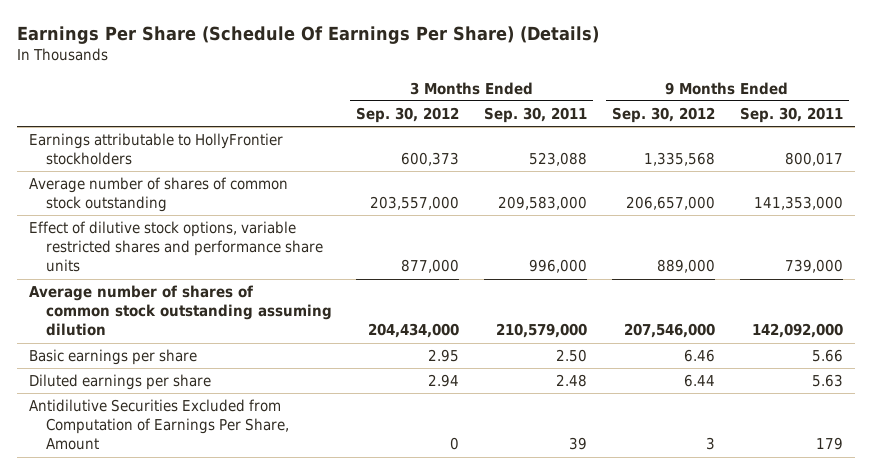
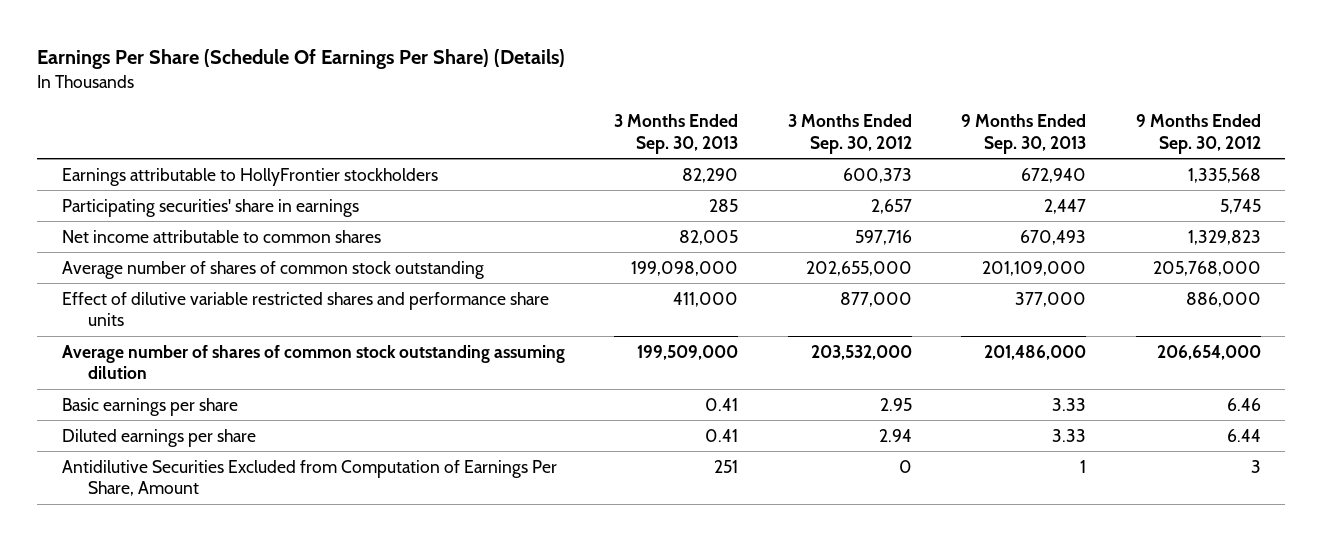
[484,107,588,124] Sep. 30, 2011 -> none
[739,107,843,124] Sep. 30, 2011 -> none
none -> [614,114,739,154] 3 Months Ended Sep. 30, 2013
none -> [961,114,1087,154] 9 Months Ended Sep. 30, 2013
none -> [62,198,360,217] Participating securities' share in earnings
none -> [62,229,382,243] Net income attributable to common shares
[370,196,460,211] 203,557,000 -> [805,260,912,276] 202,655,000
[625,196,715,211] 206,657,000 -> [1152,260,1261,276] 205,768,000
[29,221,323,273] Effect of dilutive stock options, variable restricted shares and performance share units -> [62,291,550,327] Effect of dilutive variable restricted shares and performance share units
[656,259,715,274] 889,000 -> [1185,291,1261,307] 886,000
[368,323,460,339] 204,434,000 -> [810,344,912,360] 203,532,000
[623,323,715,339] 207,546,000 -> [1156,344,1261,360] 206,654,000

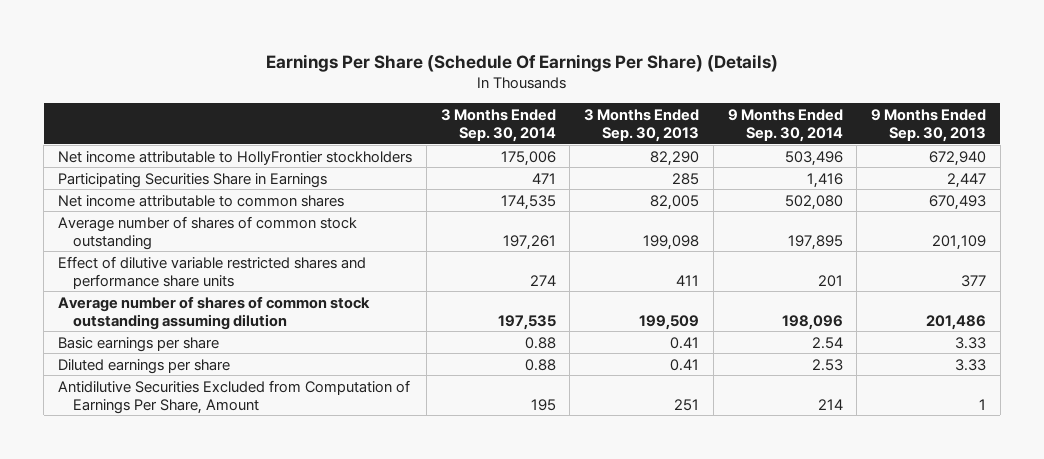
[787,114,912,154] 3 Months Ended Sep. 30, 2012 -> none
[1135,114,1261,154] 9 Months Ended Sep. 30, 2012 -> none
none -> [440,109,556,142] 3 Months Ended Sep. 30, 2014
none -> [727,109,843,142] 9 Months Ended Sep. 30, 2014
[62,167,439,186] Earnings attributable to HollyFrontier stockholders -> [58,150,413,165] Net income attributable to HollyFrontier stockholders
[62,198,360,217] Participating securities' share in earnings -> [58,172,328,188] Participating Securities Share in Earnings
[631,260,739,276] 199,098,000 -> [643,234,700,250] 199,098
[982,260,1087,276] 201,109,000 -> [932,234,987,250] 201,109
[673,291,739,307] 411,000 -> [676,274,700,286] 411
[1015,291,1087,307] 377,000 -> [961,274,987,287] 377
[637,344,739,360] 199,509,000 -> [639,314,700,330] 199,509
[984,344,1087,360] 201,486,000 -> [926,314,987,330] 201,486

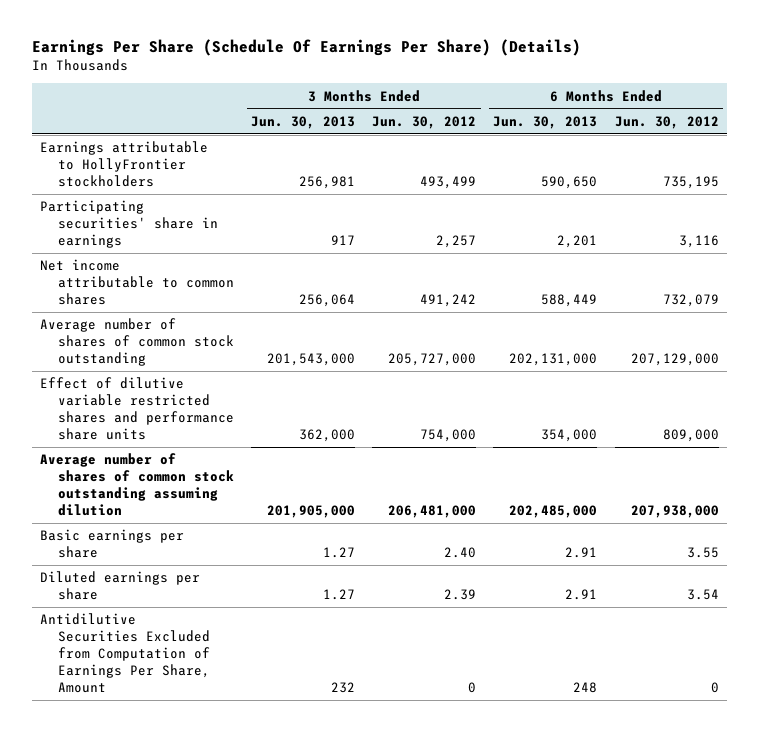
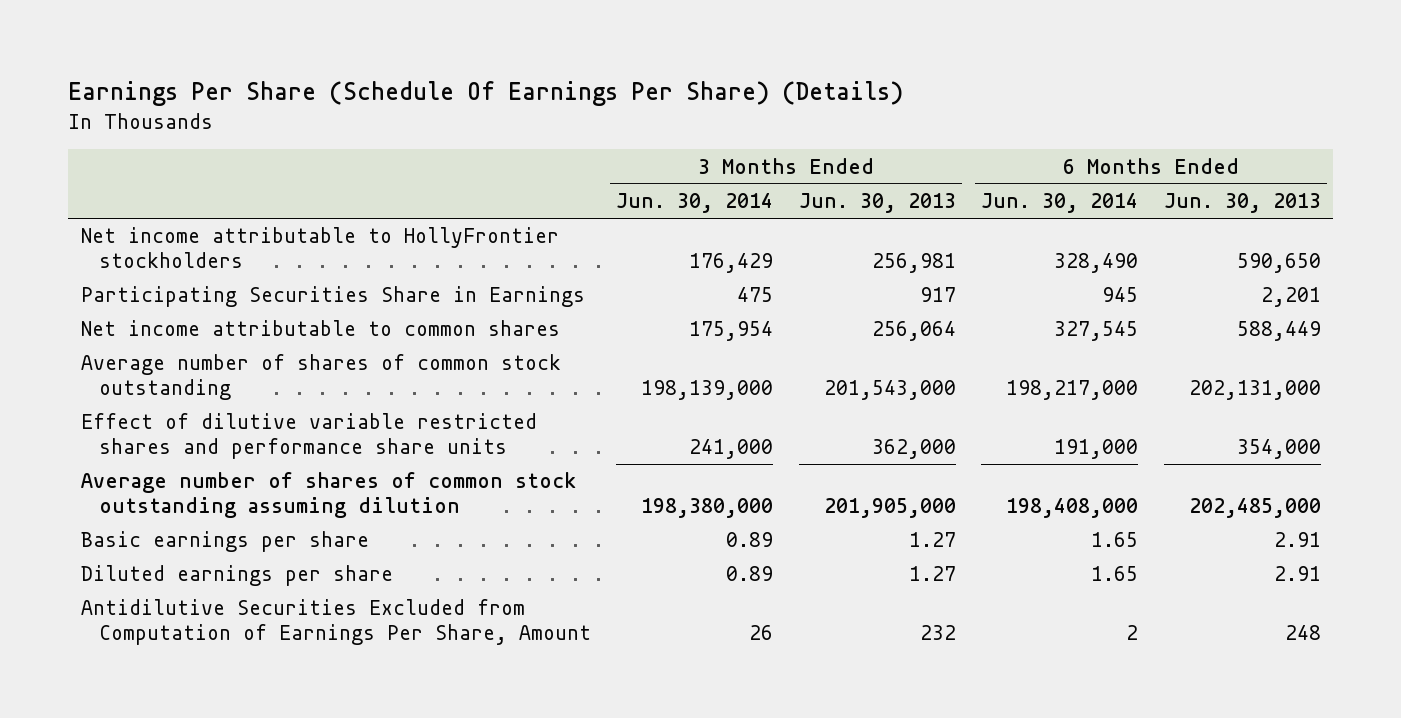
[372,115,477,129] Jun. 30, 2012 -> none
[614,115,719,129] Jun. 30, 2012 -> none
none -> [616,193,774,214] Jun. 30, 2014
none -> [981,193,1139,214] Jun. 30, 2014
[40,141,209,188] Earnings attributable to HollyFrontier stockholders -> [80,227,559,268] Net income attributable to HollyFrontier stockholders
[40,200,218,249] Participating securities' share in earnings -> [80,286,585,308] Participating Securities Share in Earnings

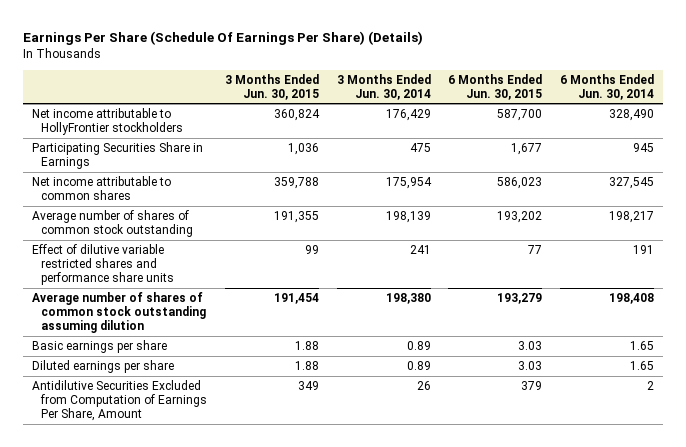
[798,193,956,214] Jun. 30, 2013 -> none
[1163,193,1321,214] Jun. 30, 2013 -> none
none -> [225,73,320,100] 3 Months Ended Jun. 30, 2015
none -> [448,73,543,100] 6 Months Ended Jun. 30, 2015
[641,379,774,400] 198,139,000 -> [385,211,431,224] 198,139
[1006,379,1139,400] 198,217,000 -> [608,211,654,224] 198,217
[689,438,774,459] 241,000 -> [409,245,431,255] 241
[1054,438,1139,459] 191,000 -> [632,245,654,255] 191
[641,497,774,518] 198,380,000 -> [385,293,431,305] 198,380
[1006,497,1139,518] 198,408,000 -> [608,293,654,305] 198,408

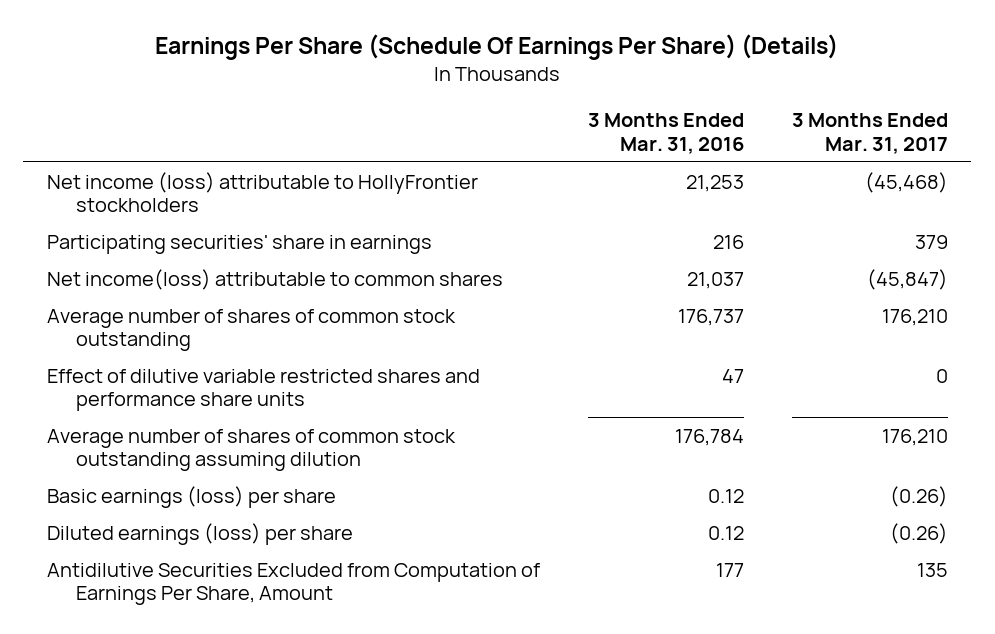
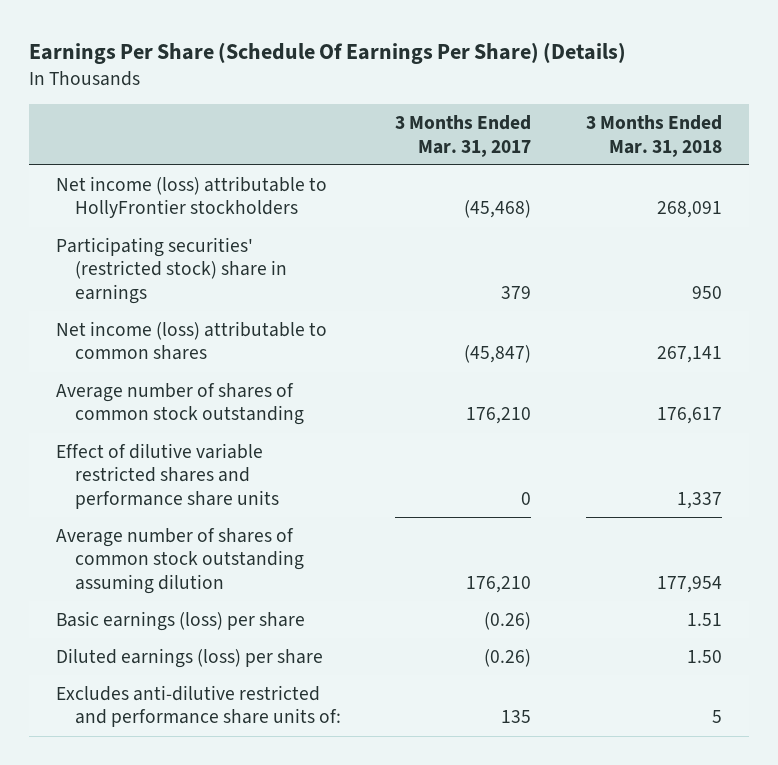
[587,113,744,154] 3 Months Ended Mar. 31, 2016 -> none
none -> [585,115,722,157] 3 Months Ended Mar. 31, 2018
[47,234,433,254] Participating securities' share in earnings -> [56,236,288,305] Participating securities' (restricted stock) share in earnings
[47,268,504,290] Net income(loss) attributable to common shares -> [56,320,328,361] Net income (loss) attributable to common shares
[47,562,541,606] Antidilutive Securities Excluded from Computation of Earnings Per Share, Amount -> [56,684,342,728] Excludes anti-dilutive restricted and performance share units of:

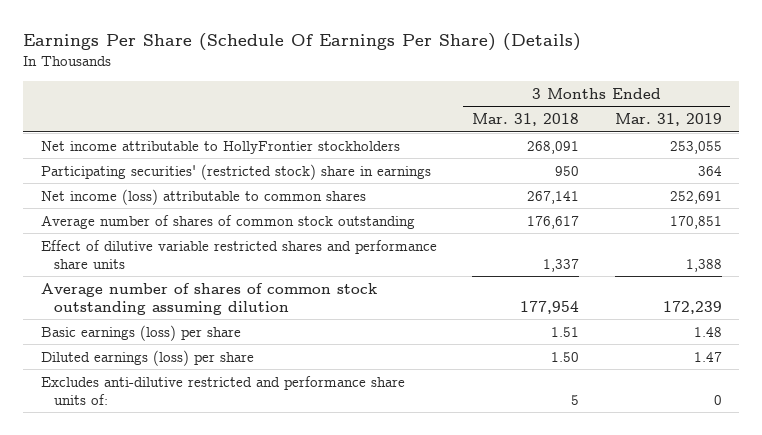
[395,115,532,157] 3 Months Ended Mar. 31, 2017 -> none
none -> [614,113,722,127] Mar. 31, 2019
[56,175,328,219] Net income (loss) attributable to HollyFrontier stockholders -> [40,140,400,154] Net income attributable to HollyFrontier stockholders

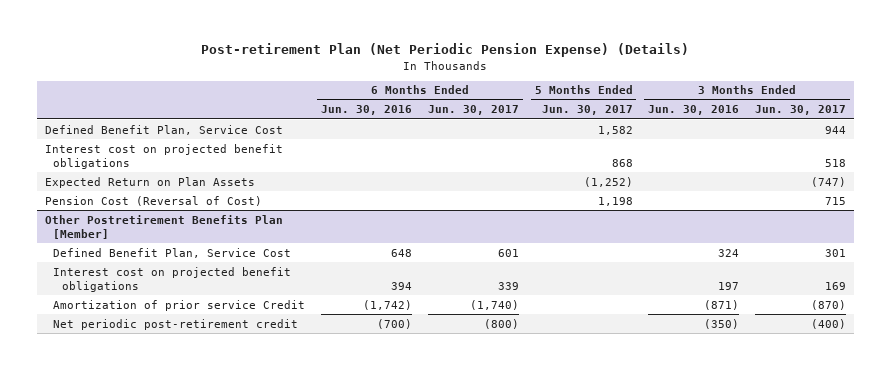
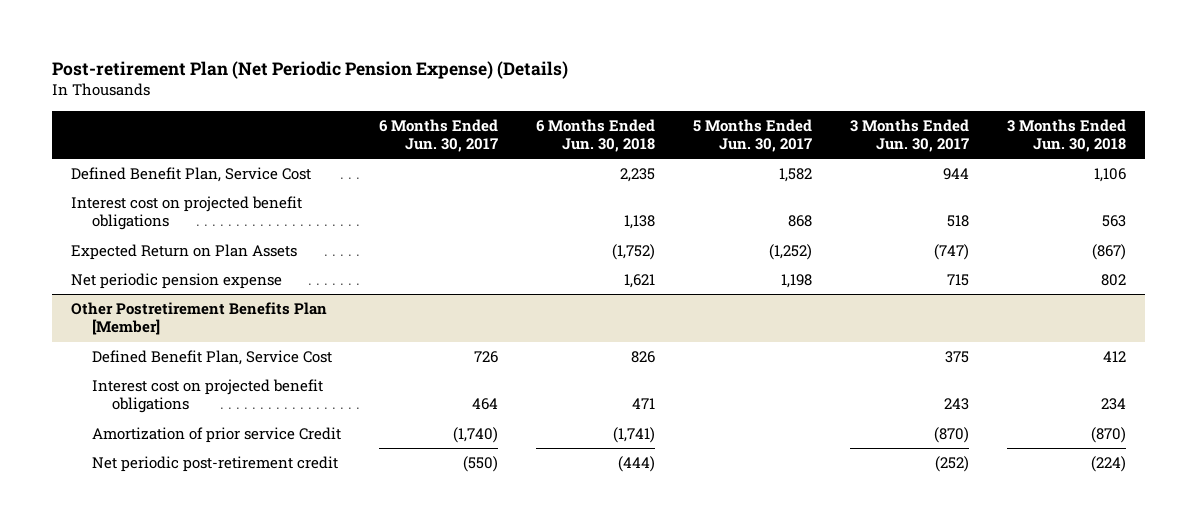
[321,105,413,116] Jun. 30, 2016 -> none
[648,105,740,116] Jun. 30, 2016 -> none
none -> [535,118,655,152] 6 Months Ended Jun. 30, 2018
none -> [1007,118,1127,152] 3 Months Ended Jun. 30, 2018
[44,195,262,206] Pension Cost (Reversal of Cost) -> [70,273,282,290] Net periodic pension expense
[497,248,519,257] 601 -> [473,351,498,364] 726
[825,248,847,257] 301 -> [945,351,970,364] 375
[497,281,519,290] 339 -> [471,398,498,411] 464
[825,281,847,290] 169 -> [944,398,970,411] 243
[483,318,519,329] (800) -> [462,456,498,473] (550)
[811,318,847,329] (400) -> [935,456,970,473] (252)

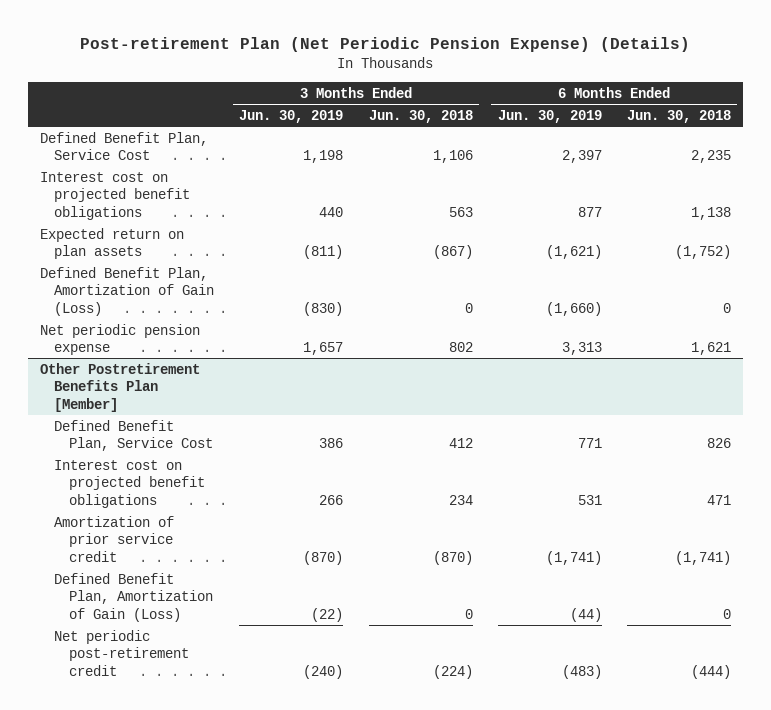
[378,118,498,152] 6 Months Ended Jun. 30, 2017 -> none
[693,118,813,152] 5 Months Ended Jun. 30, 2017 -> none
[850,118,970,152] 3 Months Ended Jun. 30, 2017 -> none
none -> [239,109,344,123] Jun. 30, 2019
none -> [497,109,602,123] Jun. 30, 2019
[70,244,297,261] Expected Return on Plan Assets -> [40,227,185,260] Expected return on plan assets
none -> [40,266,215,316] Defined Benefit Plan, Amortization of Gain (Loss)
[91,427,341,444] Amortization of prior service Credit -> [54,515,175,562] Amortization of prior service credit
none -> [54,572,213,622] Defined Benefit Plan, Amortization of Gain (Loss)

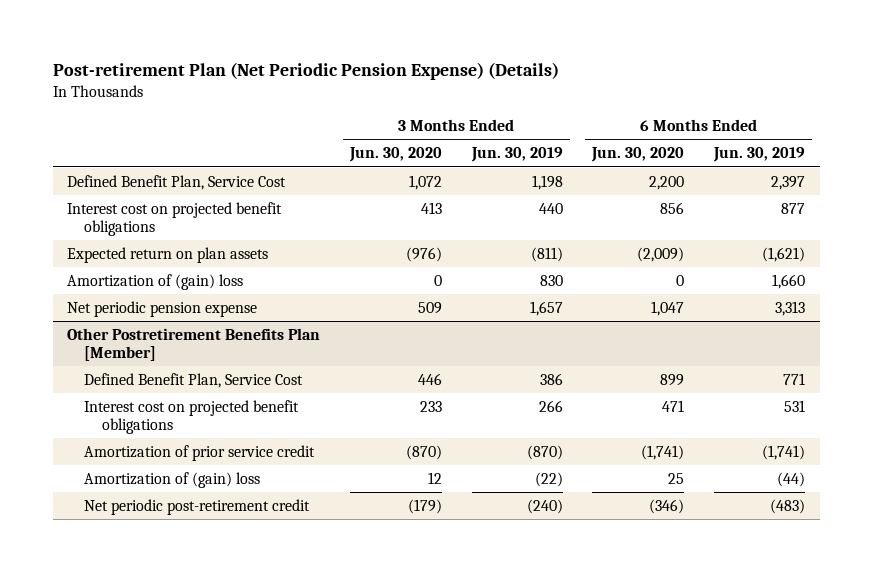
[368,109,473,123] Jun. 30, 2018 -> none
[626,109,731,123] Jun. 30, 2018 -> none
none -> [349,147,443,163] Jun. 30, 2020
none -> [591,147,685,163] Jun. 30, 2020
[40,266,215,316] Defined Benefit Plan, Amortization of Gain (Loss) -> [67,273,244,290] Amortization of (gain) loss
[303,301,344,316] (830) -> [539,274,563,286] 830
[545,301,602,316] (1,660) -> [772,273,806,289] 1,660
[54,572,213,622] Defined Benefit Plan, Amortization of Gain (Loss) -> [84,471,261,488] Amortization of (gain) loss

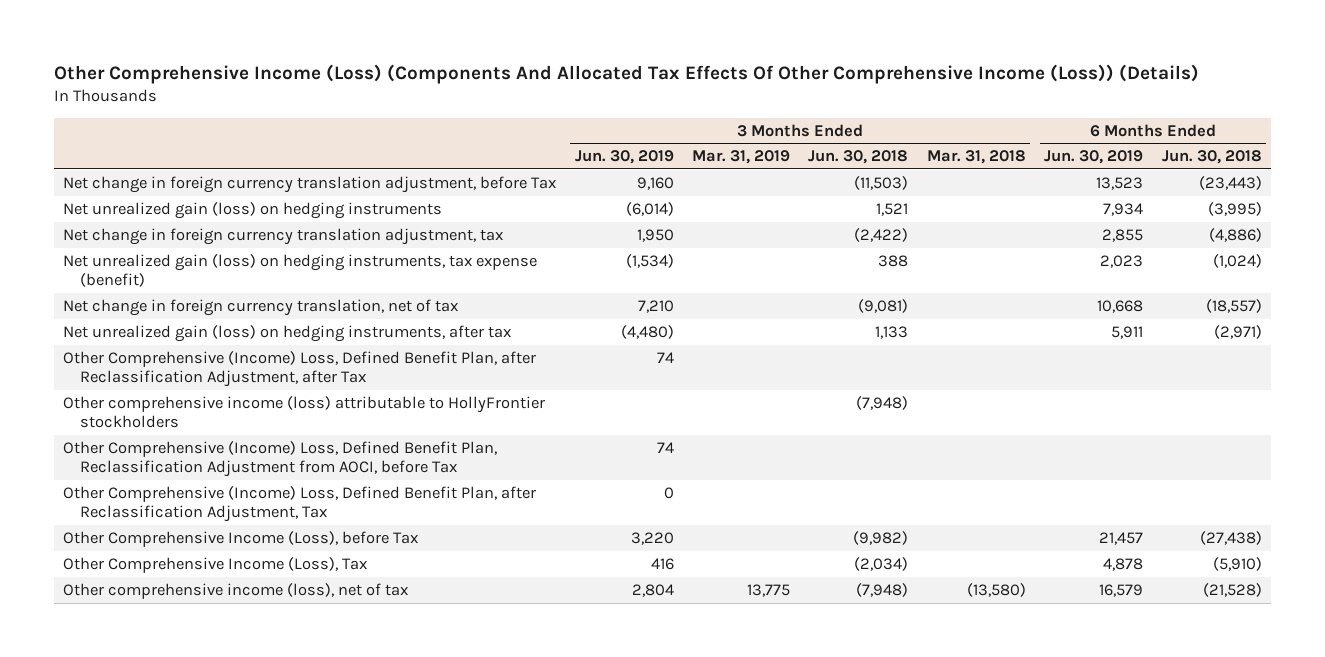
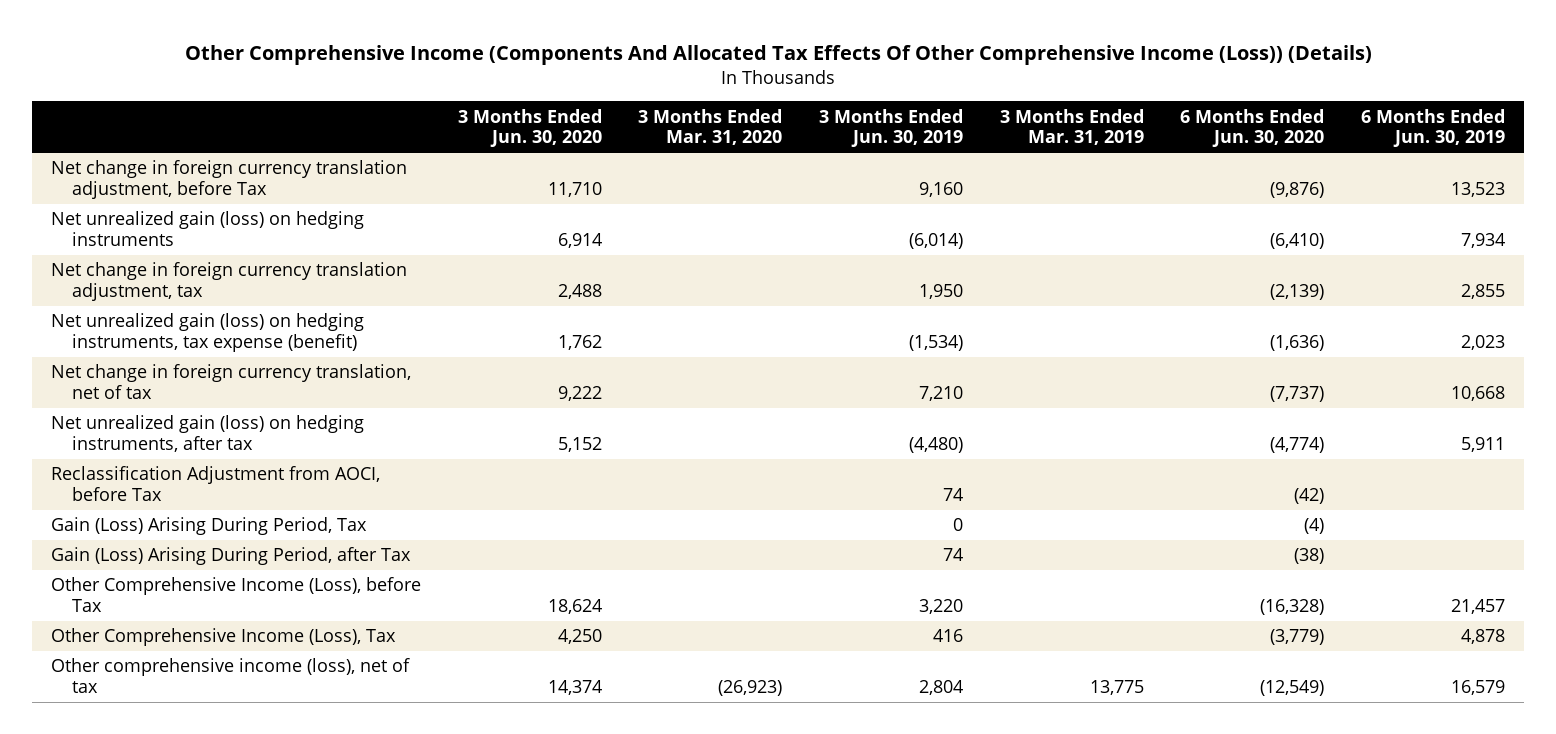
[53,64,1199,85] Other Comprehensive Income (Loss) (Components And Allocated Tax Effects Of Other Comprehensive Income (Loss)) (Details) -> [185,44,1373,65] Other Comprehensive Income (Components And Allocated Tax Effects Of Other Comprehensive Income (Loss)) (Details)
[808,150,909,165] Jun. 30, 2018 -> none
[926,150,1026,165] Mar. 31, 2018 -> none
[1161,150,1262,165] Jun. 30, 2018 -> none
none -> [457,108,602,148] 3 Months Ended Jun. 30, 2020
none -> [638,108,783,146] 3 Months Ended Mar. 31, 2020
none -> [1180,108,1325,148] 6 Months Ended Jun. 30, 2020
[63,350,537,388] Other Comprehensive (Income) Loss, Defined Benefit Plan, after Reclassification Adjustment, after Tax -> none
[63,395,546,429] Other comprehensive income (loss) attributable to HollyFrontier stockholders -> none
[63,485,537,523] Other Comprehensive (Income) Loss, Defined Benefit Plan, after Reclassification Adjustment, Tax -> none
[63,440,498,478] Other Comprehensive (Income) Loss, Defined Benefit Plan, Reclassification Adjustment from AOCI, before Tax -> [50,466,380,502] Reclassification Adjustment from AOCI, before Tax
none -> [50,517,367,536] Gain (Loss) Arising During Period, Tax
none -> [50,547,411,566] Gain (Loss) Arising During Period, after Tax

